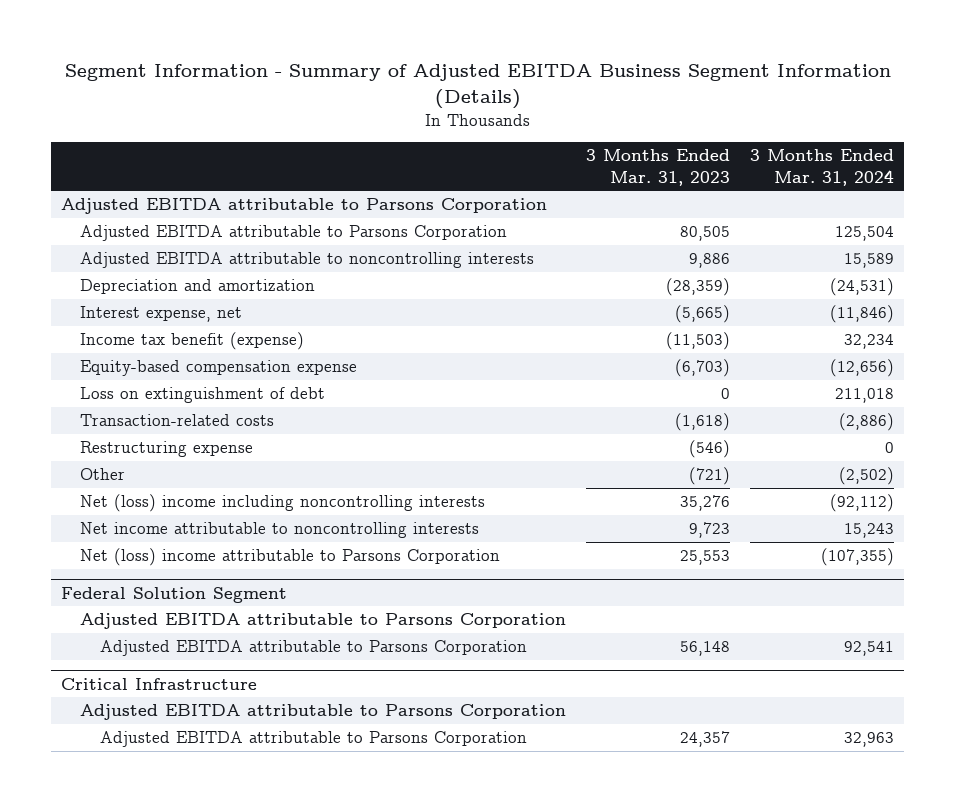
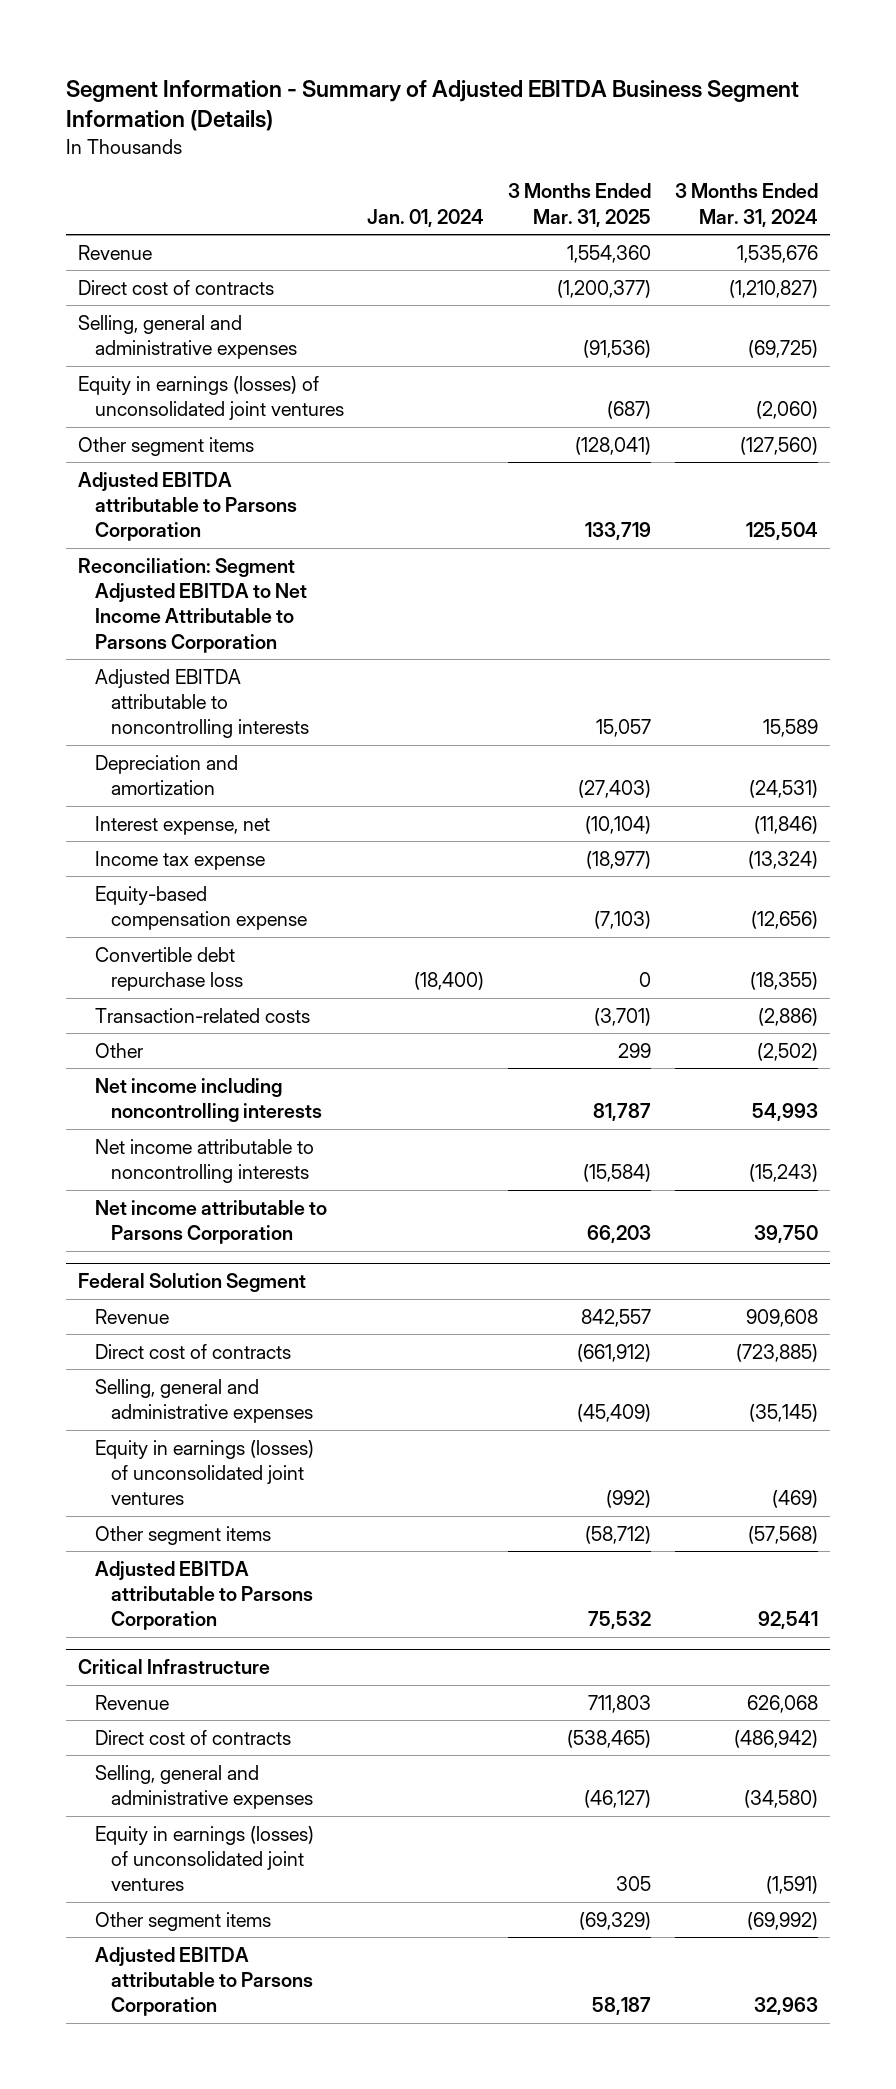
[586,149,731,186] 3 Months Ended Mar. 31, 2023 -> none
none -> [367,208,485,227] Jan. 01, 2024
none -> [508,183,652,227] 3 Months Ended Mar. 31, 2025
[61,198,548,215] Adjusted EBITDA attributable to Parsons Corporation -> none
none -> [78,244,153,260] Revenue
none -> [78,279,275,295] Direct cost of contracts
none -> [78,314,297,360] Selling, general and administrative expenses
none -> [78,375,344,421] Equity in earnings (losses) of unconsolidated joint ventures
none -> [78,436,255,456] Other segment items
none -> [78,557,307,653] Reconciliation: Segment Adjusted EBITDA to Net Income Attributable to Parsons Corporation
[80,332,305,351] Income tax benefit (expense) -> [94,850,265,870] Income tax expense
[844,334,895,350] 32,234 -> [748,850,819,869] (13,324)
[80,387,326,404] Loss on extinguishment of debt -> none
none -> [94,946,243,992] Convertible debt repurchase loss
[80,441,254,458] Restructuring expense -> none
[80,494,486,513] Net (loss) income including noncontrolling interests -> [94,1077,322,1123] Net income including noncontrolling interests
[830,494,895,513] (92,112) -> [752,1103,819,1122] 54,993
[844,523,895,539] 15,243 -> [749,1164,819,1183] (15,243)
[80,548,501,567] Net (loss) income attributable to Parsons Corporation -> [94,1199,327,1245] Net income attributable to Parsons Corporation
[821,548,895,567] (107,355) -> [754,1225,819,1244] 39,750
[80,613,567,630] Adjusted EBITDA attributable to Parsons Corporation -> none
none -> [94,1308,169,1324] Revenue
none -> [94,1343,291,1359] Direct cost of contracts
none -> [94,1378,313,1424] Selling, general and administrative expenses
none -> [94,1439,314,1506] Equity in earnings (losses) of unconsolidated joint ventures
none -> [94,1525,271,1545] Other segment items
[80,704,567,721] Adjusted EBITDA attributable to Parsons Corporation -> none
none -> [94,1694,169,1710] Revenue
none -> [94,1729,291,1745] Direct cost of contracts
none -> [94,1764,313,1810] Selling, general and administrative expenses
none -> [94,1825,314,1892] Equity in earnings (losses) of unconsolidated joint ventures
none -> [94,1911,271,1931] Other segment items

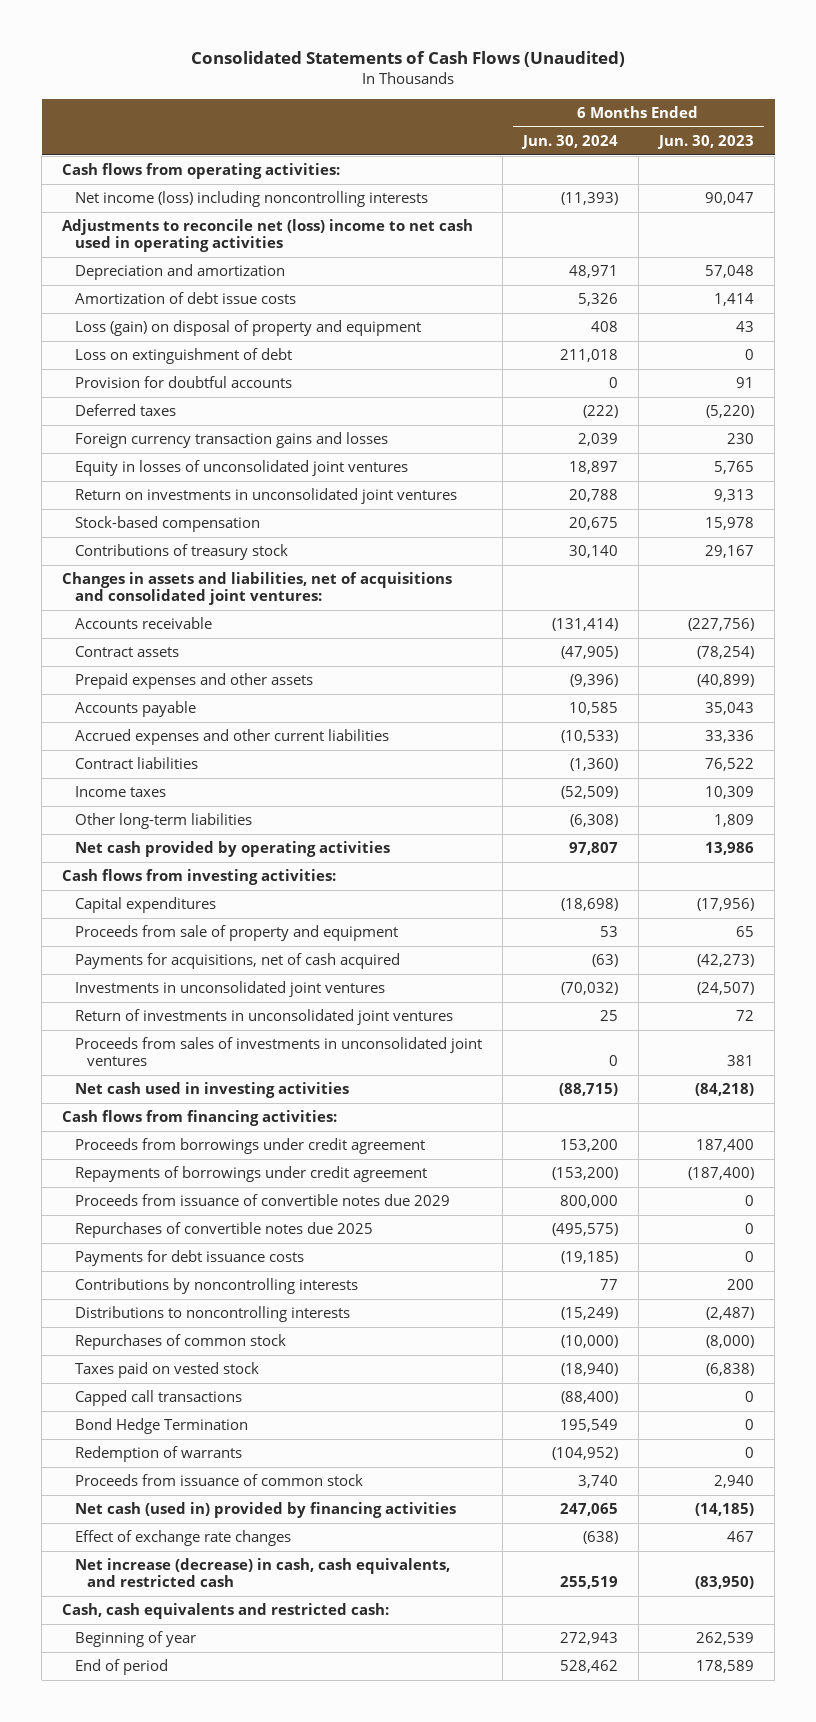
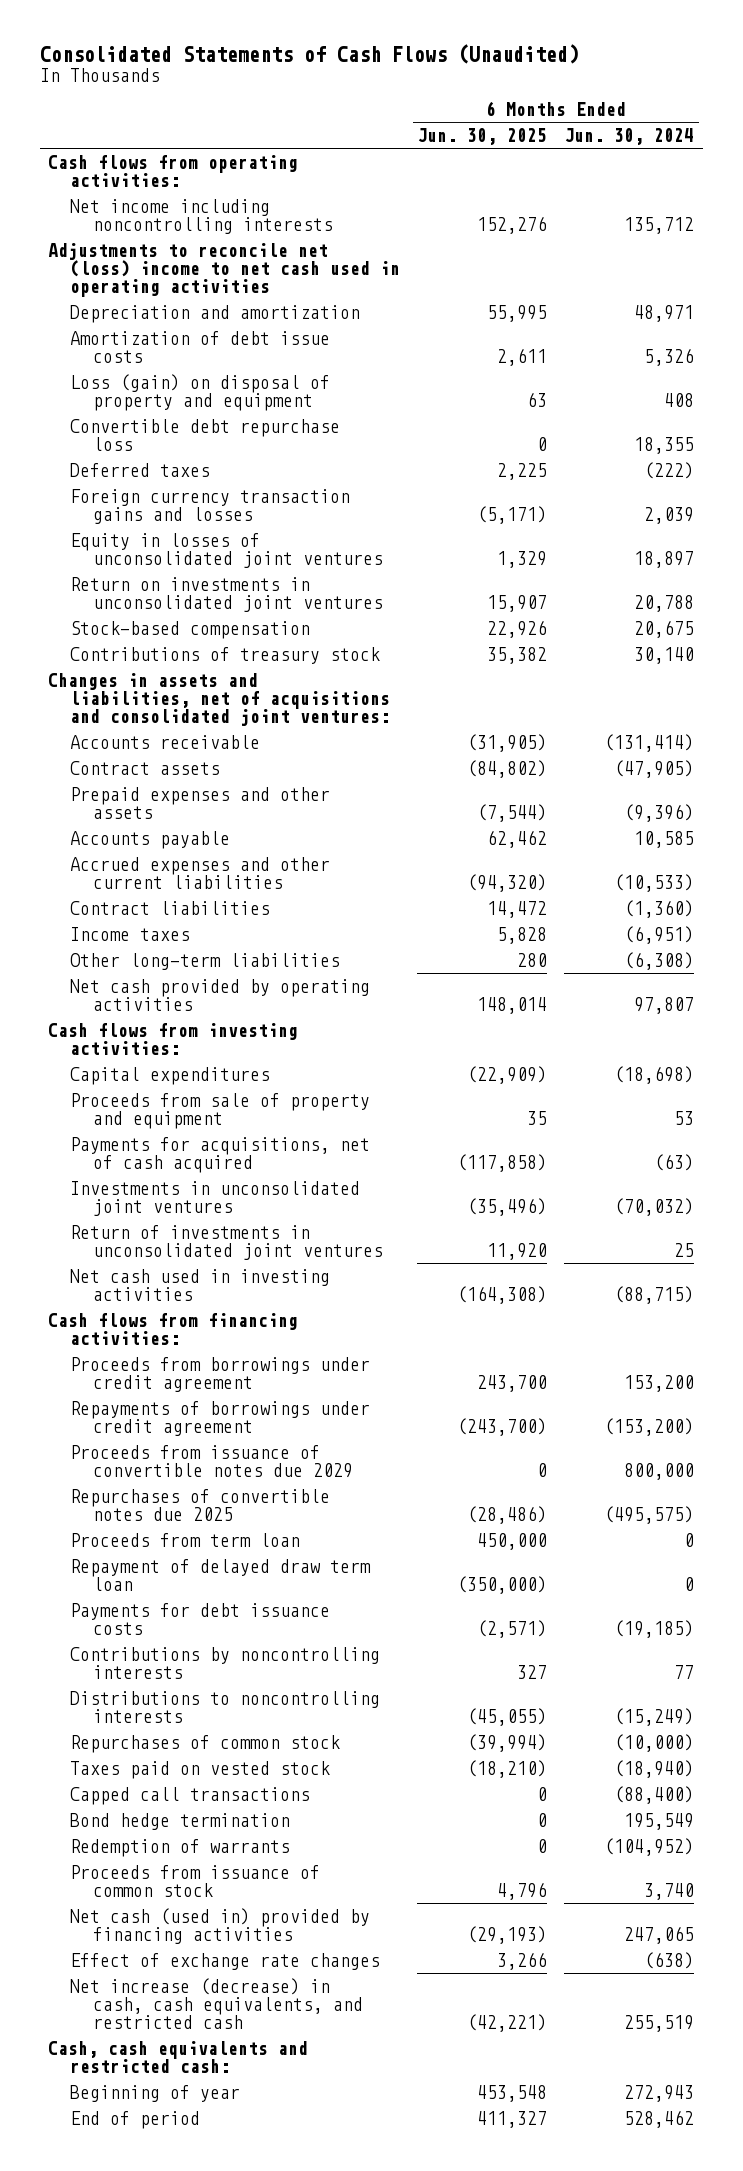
[656,135,754,150] Jun. 30, 2023 -> none
none -> [417,127,548,145] Jun. 30, 2025
[74,191,428,208] Net income (loss) including noncontrolling interests -> [70,198,333,234] Net income including noncontrolling interests
[560,192,618,206] (11,393) -> [624,216,695,234] 135,712
[74,348,292,365] Loss on extinguishment of debt -> none
[74,376,292,389] Provision for doubtful accounts -> none
none -> [70,418,341,451] Convertible debt repurchase loss
[560,786,618,800] (52,509) -> [624,925,695,944] (6,951)
[74,1037,482,1067] Proceeds from sales of investments in unconsolidated joint ventures -> none
none -> [70,1532,301,1547] Proceeds from term loan
none -> [70,1558,372,1591] Repayment of delayed draw term loan
[74,1418,248,1435] Bond Hedge Termination -> [70,1812,291,1830] Bond hedge termination

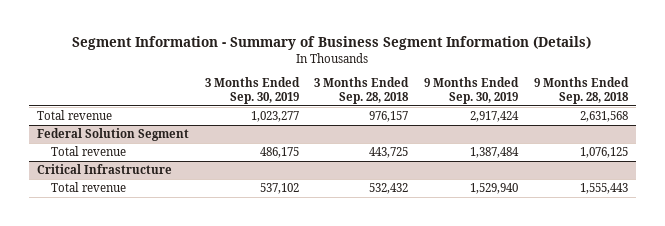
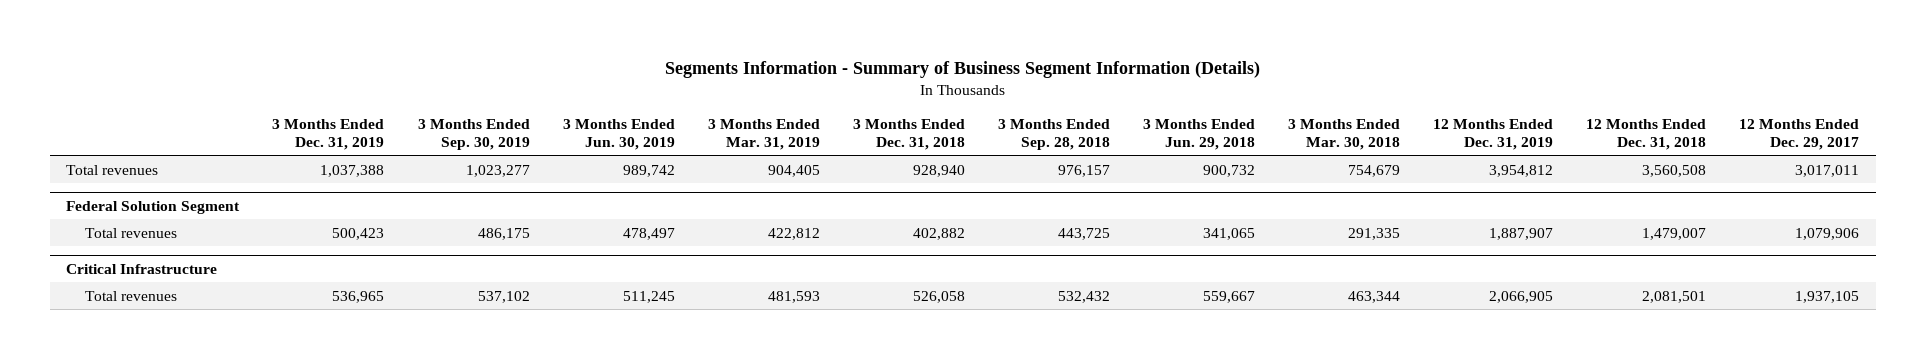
[72,36,592,51] Segment Information - Summary of Business Segment Information (Details) -> [664,60,1260,78] Segments Information - Summary of Business Segment Information (Details)
[424,77,520,105] 9 Months Ended Sep. 30, 2019 -> none
[534,77,630,105] 9 Months Ended Sep. 28, 2018 -> none
none -> [272,118,385,151] 3 Months Ended Dec. 31, 2019
none -> [562,118,675,151] 3 Months Ended Jun. 30, 2019
none -> [707,118,820,151] 3 Months Ended Mar. 31, 2019
none -> [852,118,965,151] 3 Months Ended Dec. 31, 2018
none -> [1142,118,1255,151] 3 Months Ended Jun. 29, 2018
none -> [1288,118,1401,151] 3 Months Ended Mar. 30, 2018
none -> [1433,118,1554,151] 12 Months Ended Dec. 31, 2019
none -> [1586,118,1707,151] 12 Months Ended Dec. 31, 2018
none -> [1739,118,1860,151] 12 Months Ended Dec. 29, 2017
[36,109,112,120] Total revenue -> [66,164,159,175] Total revenues
[50,145,126,156] Total revenue -> [84,227,177,238] Total revenues
[50,181,126,192] Total revenue -> [84,290,177,301] Total revenues

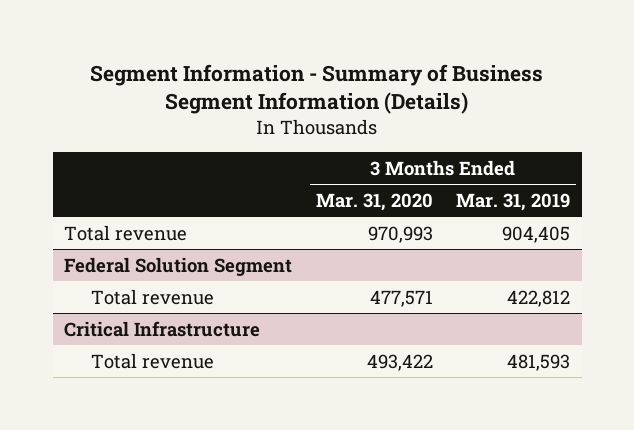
[664,60,1260,78] Segments Information - Summary of Business Segment Information (Details) -> [90,63,544,115] Segment Information - Summary of Business Segment Information (Details)
[272,118,385,151] 3 Months Ended Dec. 31, 2019 -> none
[417,118,530,151] 3 Months Ended Sep. 30, 2019 -> none
[562,118,675,151] 3 Months Ended Jun. 30, 2019 -> none
[852,118,965,151] 3 Months Ended Dec. 31, 2018 -> none
[997,118,1110,151] 3 Months Ended Sep. 28, 2018 -> none
[1142,118,1255,151] 3 Months Ended Jun. 29, 2018 -> none
[1288,118,1401,151] 3 Months Ended Mar. 30, 2018 -> none
[1433,118,1554,151] 12 Months Ended Dec. 31, 2019 -> none
[1586,118,1707,151] 12 Months Ended Dec. 31, 2018 -> none
[1739,118,1860,151] 12 Months Ended Dec. 29, 2017 -> none
none -> [315,192,433,211] Mar. 31, 2020
[66,164,159,175] Total revenues -> [64,224,188,241] Total revenue
[84,227,177,238] Total revenues -> [91,288,215,305] Total revenue
[84,290,177,301] Total revenues -> [91,352,215,369] Total revenue

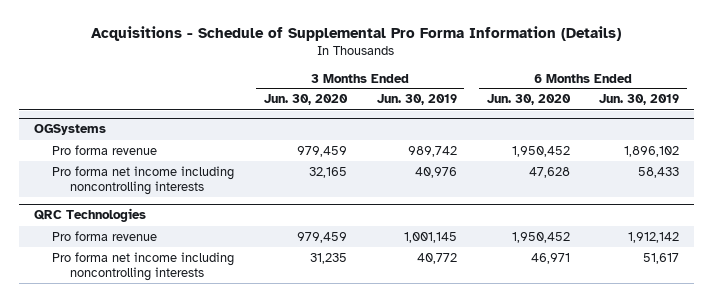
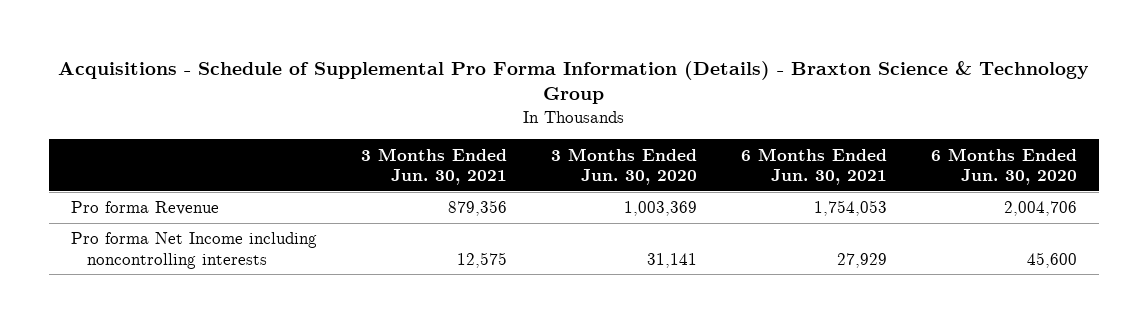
[91,26,622,42] Acquisitions - Schedule of Supplemental Pro Forma Information (Details) -> [57,60,1089,105] Acquisitions - Schedule of Supplemental Pro Forma Information (Details) - Braxton Science & Technology Group
[376,94,457,106] Jun. 30, 2019 -> none
[599,94,680,106] Jun. 30, 2019 -> none
none -> [360,147,507,185] 3 Months Ended Jun. 30, 2021
none -> [740,147,887,185] 6 Months Ended Jun. 30, 2021
[33,124,106,136] OGSystems -> none
[33,208,146,223] QRC Technologies -> none
[51,230,157,241] Pro forma revenue -> none
[51,251,234,282] Pro forma net income including noncontrolling interests -> none
[51,144,157,155] Pro forma revenue -> [70,201,219,216] Pro forma Revenue
[296,145,347,157] 979,459 -> [623,201,697,217] 1,003,369
[511,145,570,157] 1,950,452 -> [1003,201,1077,217] 2,004,706
[51,165,234,196] Pro forma net income including noncontrolling interests -> [70,232,317,269] Pro forma Net Income including noncontrolling interests
[308,166,347,178] 32,165 -> [646,252,697,268] 31,141
[528,166,570,178] 47,628 -> [1026,251,1077,268] 45,600

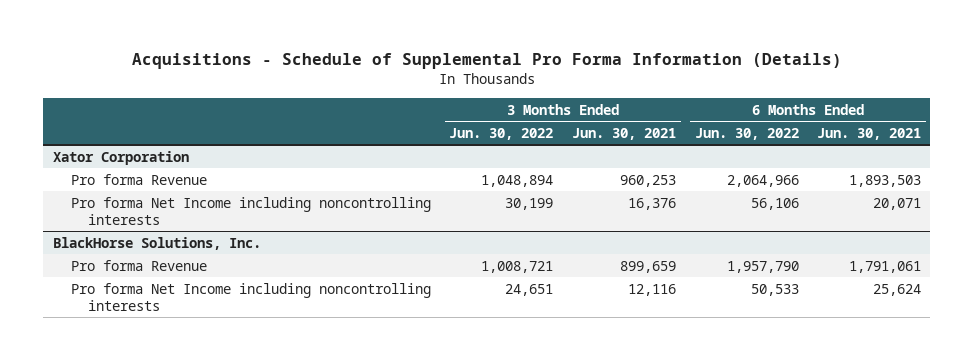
[57,60,1089,105] Acquisitions - Schedule of Supplemental Pro Forma Information (Details) - Braxton Science & Technology Group -> [131,53,842,70] Acquisitions - Schedule of Supplemental Pro Forma Information (Details)
[550,147,697,185] 3 Months Ended Jun. 30, 2020 -> none
[930,147,1077,185] 6 Months Ended Jun. 30, 2020 -> none
none -> [449,127,554,140] Jun. 30, 2022
none -> [694,127,799,140] Jun. 30, 2022
none -> [52,150,189,165] Xator Corporation
[447,200,507,217] 879,356 -> [619,174,676,187] 960,253
[813,200,887,217] 1,754,053 -> [849,174,922,187] 1,893,503
[456,251,507,268] 12,575 -> [627,197,676,210] 16,376
[836,252,887,268] 27,929 -> [873,197,922,210] 20,071
none -> [52,236,261,250] BlackHorse Solutions, Inc.
none -> [70,259,207,271] Pro forma Revenue
none -> [70,282,431,311] Pro forma Net Income including noncontrolling interests

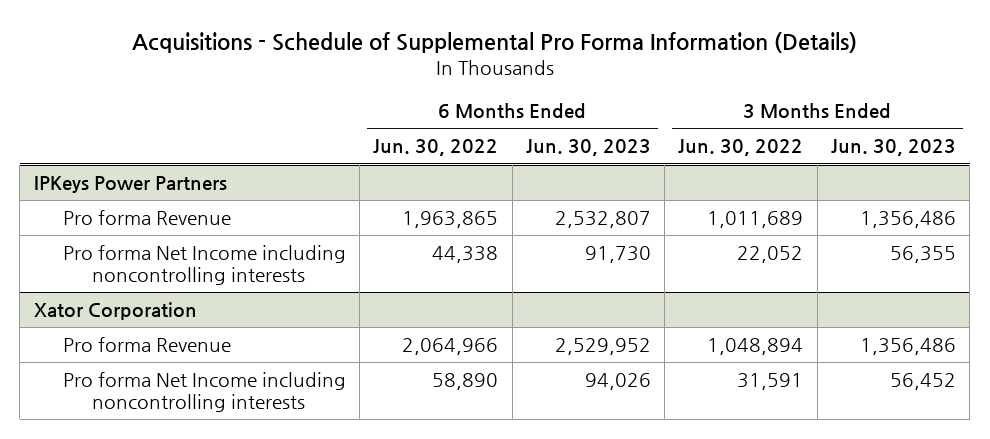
[571,127,676,140] Jun. 30, 2021 -> none
[817,127,922,140] Jun. 30, 2021 -> none
none -> [525,139,651,157] Jun. 30, 2023
none -> [830,139,956,157] Jun. 30, 2023
none -> [33,176,227,194] IPKeys Power Partners
none -> [62,210,231,226] Pro forma Revenue
none -> [62,245,346,285] Pro forma Net Income including noncontrolling interests
[52,236,261,250] BlackHorse Solutions, Inc. -> none
[70,259,207,271] Pro forma Revenue -> none
[70,282,431,311] Pro forma Net Income including noncontrolling interests -> none
[505,197,554,210] 30,199 -> [737,373,804,391] 31,591
[750,197,799,210] 56,106 -> [432,373,499,391] 58,890

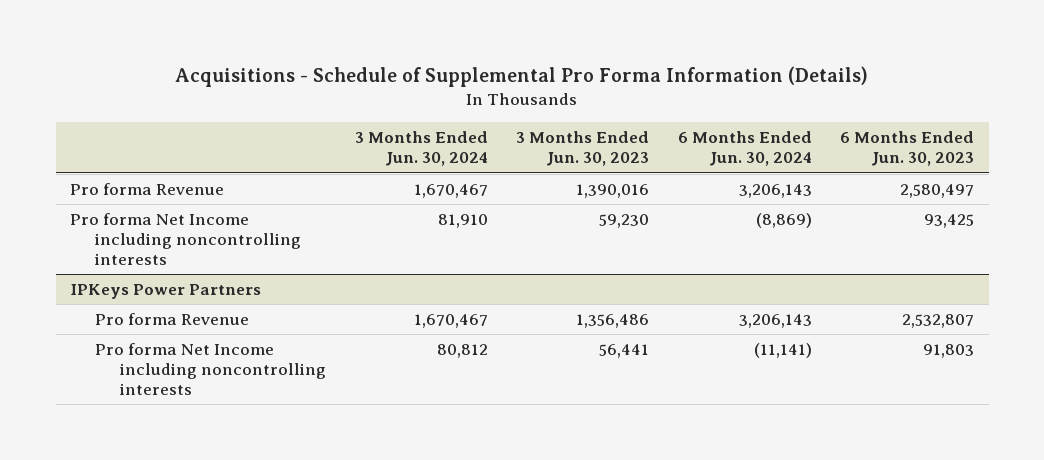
[373,139,499,157] Jun. 30, 2022 -> none
[678,139,804,157] Jun. 30, 2022 -> none
none -> [354,131,488,167] 3 Months Ended Jun. 30, 2024
none -> [677,131,812,167] 6 Months Ended Jun. 30, 2024
none -> [69,183,224,196] Pro forma Revenue
none -> [69,213,301,266] Pro forma Net Income including noncontrolling interests
[33,302,197,321] Xator Corporation -> none
[62,337,231,353] Pro forma Revenue -> none
[62,372,346,412] Pro forma Net Income including noncontrolling interests -> none
[584,246,651,264] 91,730 -> [923,344,975,359] 91,803
[889,246,956,264] 56,355 -> [599,344,650,359] 56,441

